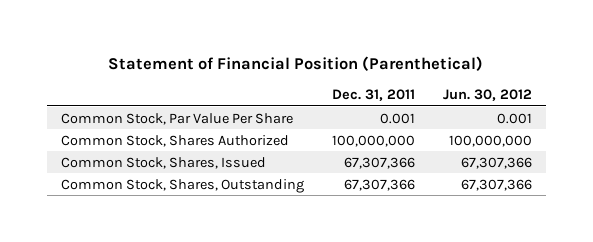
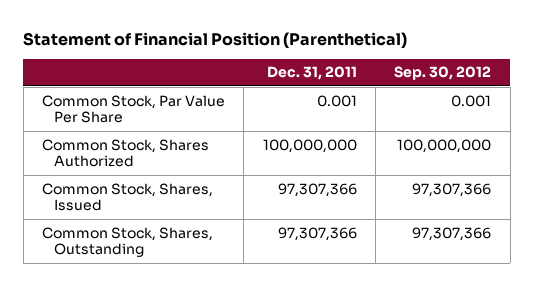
[442,89,532,102] Jun. 30, 2012 -> none
none -> [394,66,492,81] Sep. 30, 2012
[343,156,415,169] 67,307,366 -> [277,182,357,197] 97,307,366
[343,178,415,191] 67,307,366 -> [277,226,357,241] 97,307,366

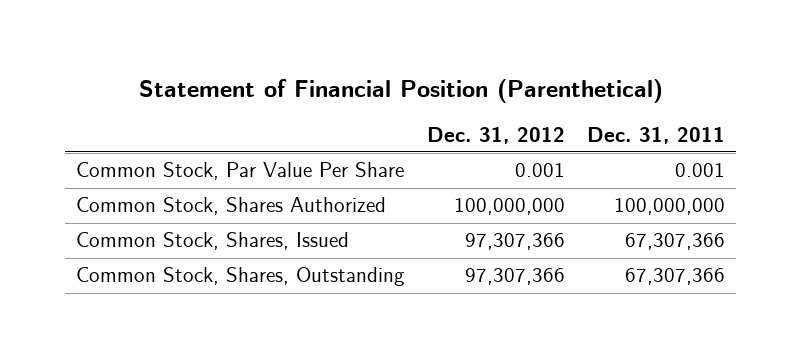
[394,66,492,81] Sep. 30, 2012 -> none
none -> [427,126,566,144] Dec. 31, 2012
[277,182,357,197] 97,307,366 -> [624,233,725,251] 67,307,366
[277,226,357,241] 97,307,366 -> [624,268,725,286] 67,307,366

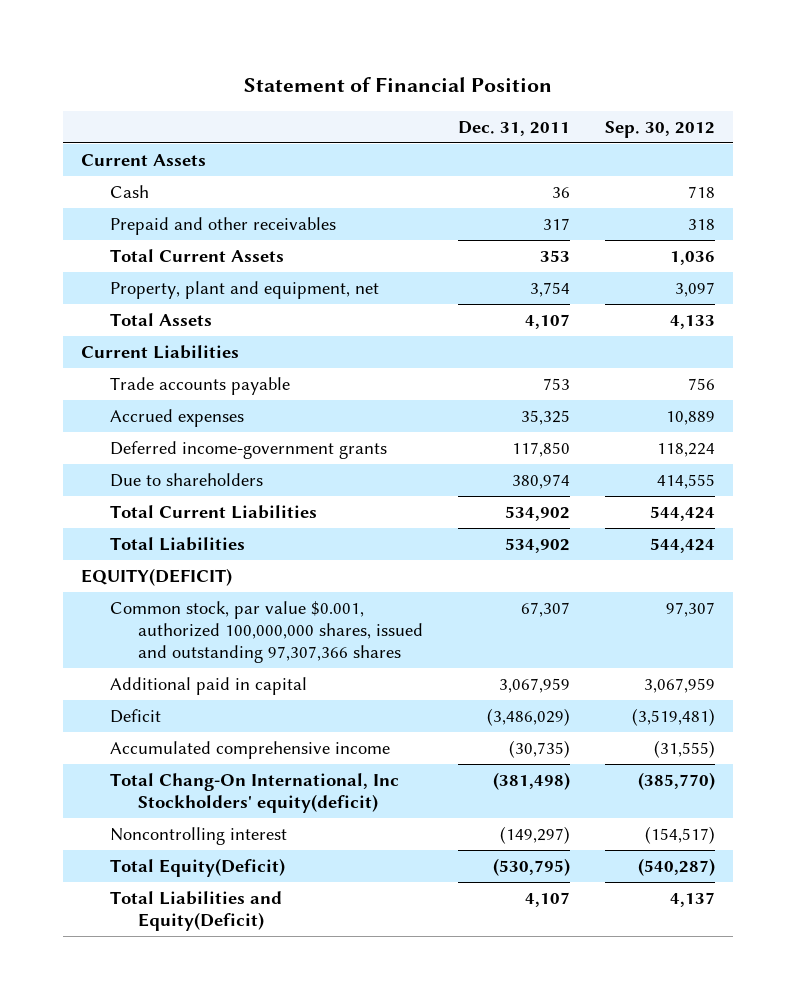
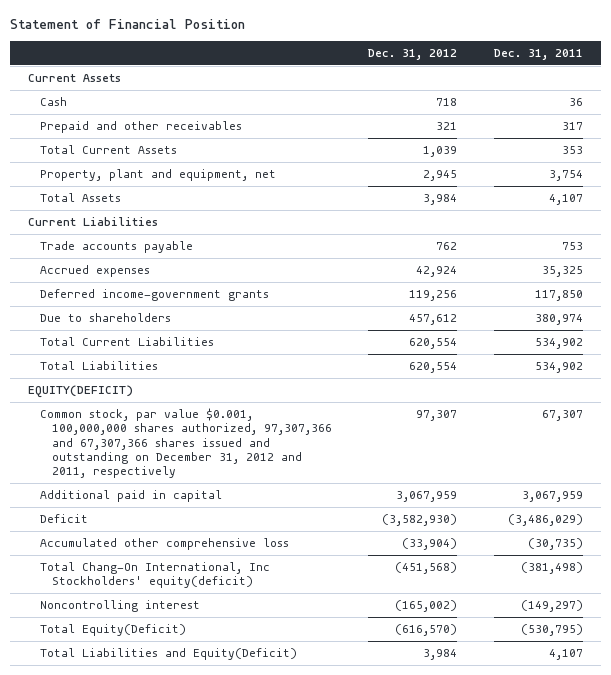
[605,121,716,139] Sep. 30, 2012 -> none
none -> [368,49,458,61] Dec. 31, 2012
[109,601,424,664] Common stock, par value $0.001, authorized 100,000,000 shares, issued and outstanding 97,307,366 shares -> [40,407,333,479] Common stock, par value $0.001, 100,000,000 shares authorized, 97,307,366 and 67,307,366 shares issued and outstanding on December 31, 2012 and 2011, respectively
[109,741,390,760] Accumulated comprehensive income -> [40,537,290,550] Accumulated other comprehensive loss

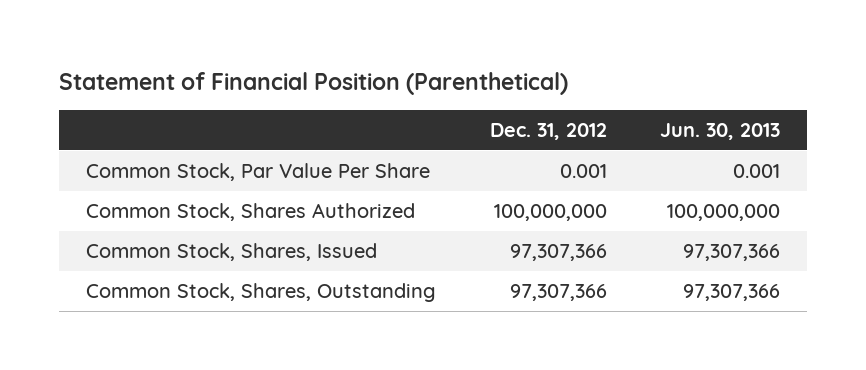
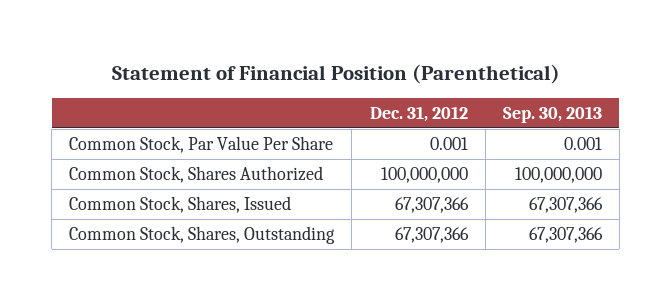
[660,122,781,140] Jun. 30, 2013 -> none
none -> [502,106,602,124] Sep. 30, 2013
[509,244,607,262] 97,307,366 -> [394,197,469,214] 67,307,366
[509,284,607,302] 97,307,366 -> [394,227,469,244] 67,307,366

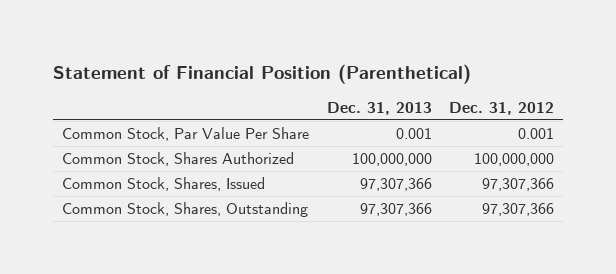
[502,106,602,124] Sep. 30, 2013 -> none
none -> [326,101,432,115] Dec. 31, 2013
[394,197,469,214] 67,307,366 -> [482,178,555,192] 97,307,366
[394,227,469,244] 67,307,366 -> [482,203,555,217] 97,307,366

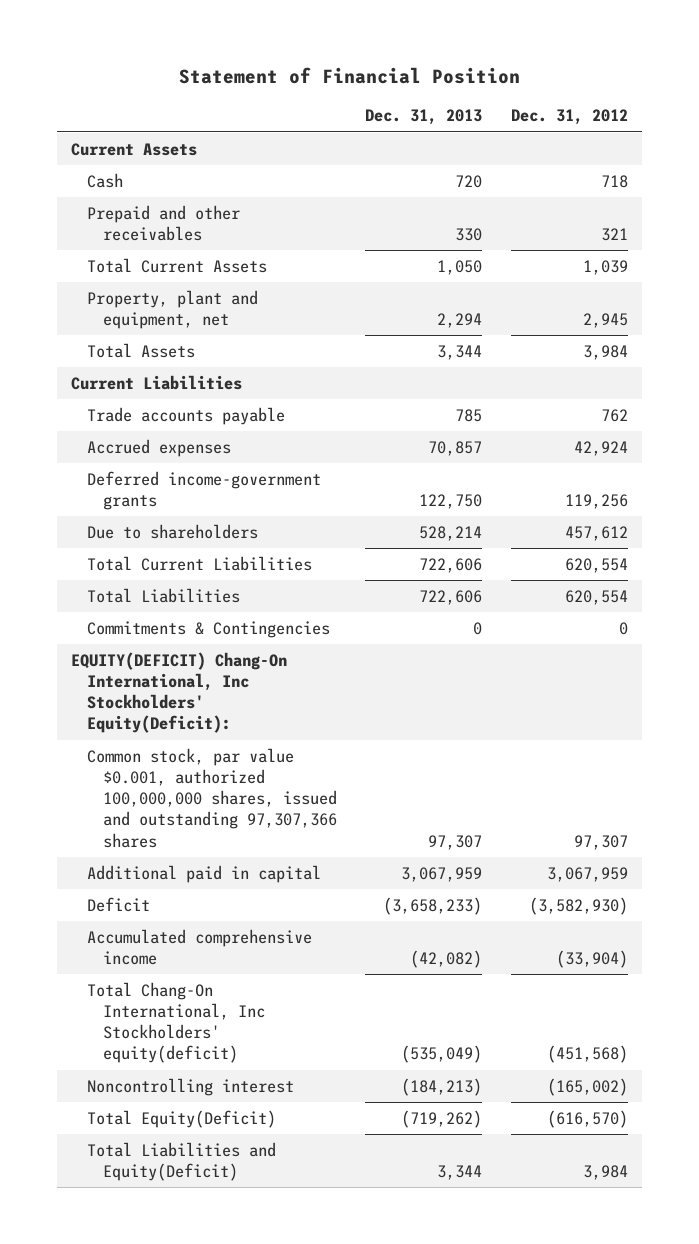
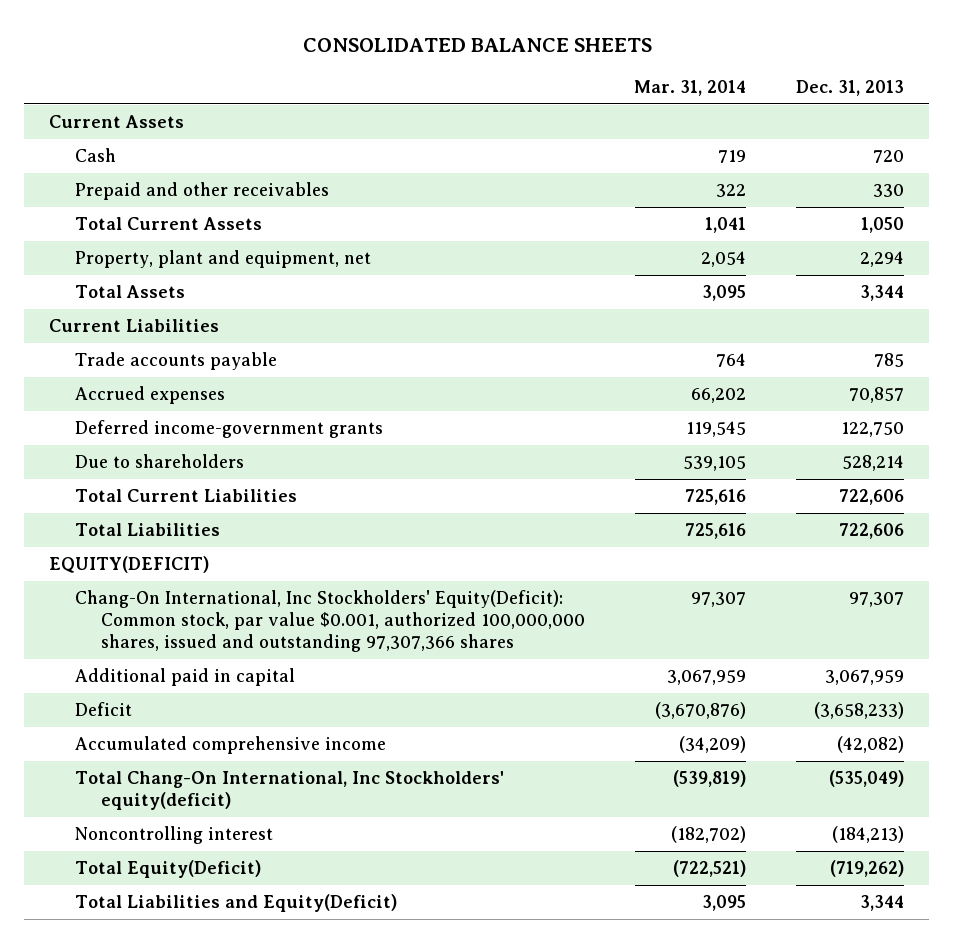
[178,67,520,85] Statement of Financial Position -> [302,38,652,53] CONSOLIDATED BALANCE SHEETS
[510,109,628,126] Dec. 31, 2012 -> none
none -> [634,79,747,96] Mar. 31, 2014
[87,620,331,638] Commitments & Contingencies -> none
[71,651,288,734] EQUITY(DEFICIT) Chang-On International, Inc Stockholders' Equity(Deficit): -> [49,555,210,573] EQUITY(DEFICIT)
[87,747,338,848] Common stock, par value $0.001, authorized 100,000,000 shares, issued and outstanding 97,307,366 shares -> [74,589,585,653] Chang-On International, Inc Stockholders' Equity(Deficit): Common stock, par value $0.001, authorized 100,000,000 shares, issued and outstanding 97,307,366 shares

